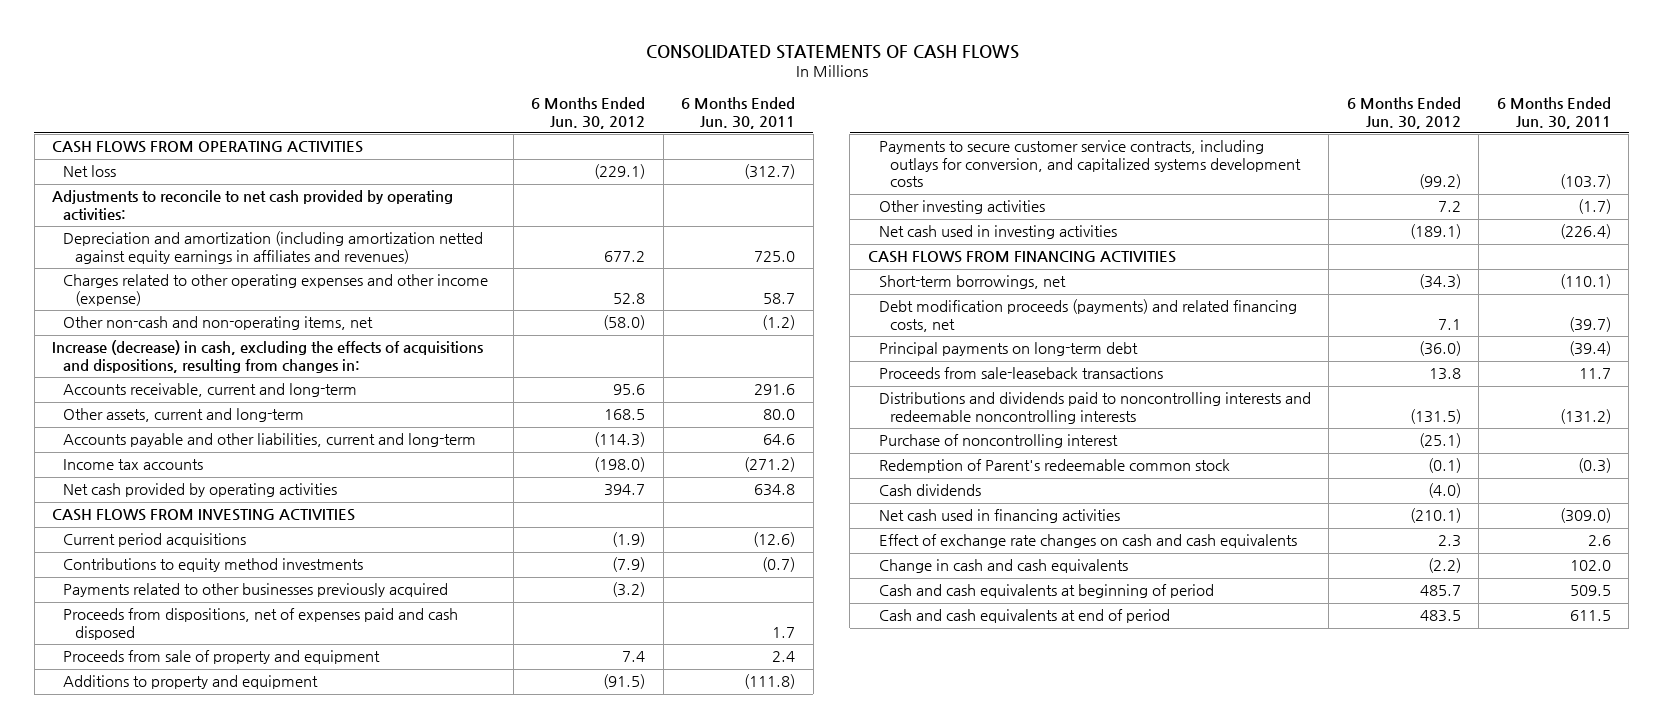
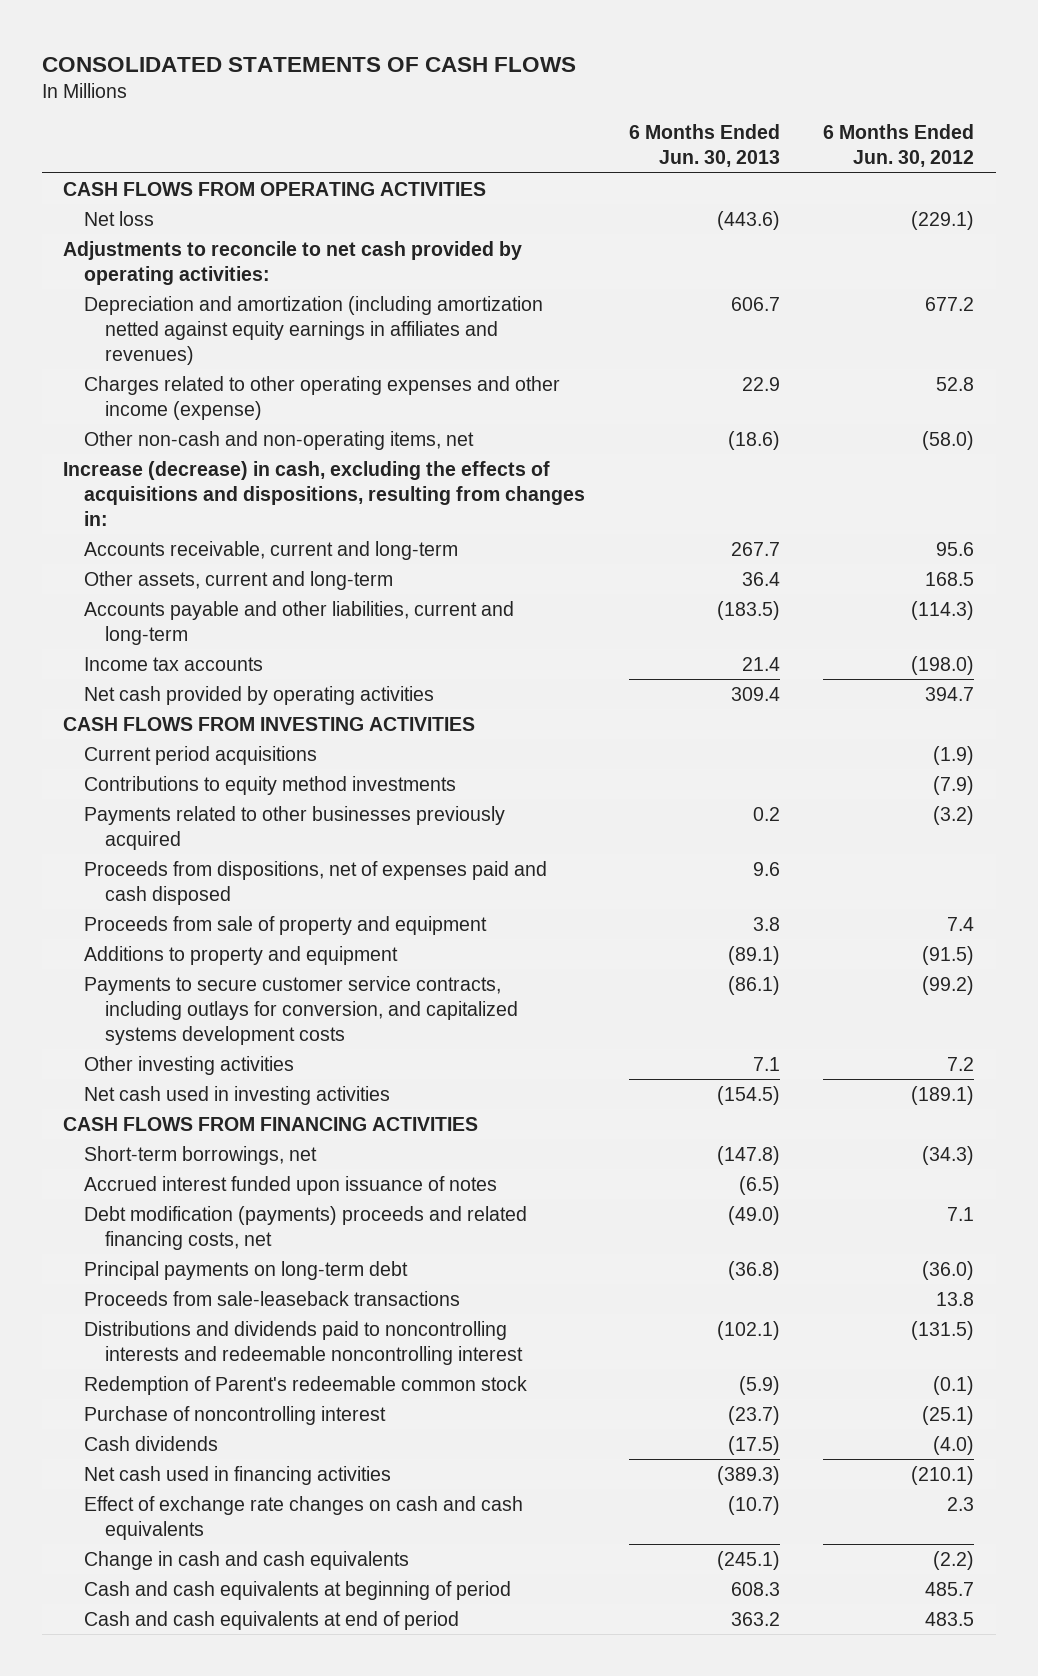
[681,97,796,129] 6 Months Ended Jun. 30, 2011 -> none
none -> [628,124,780,168] 6 Months Ended Jun. 30, 2013
none -> [84,1175,498,1195] Accrued interest funded upon issuance of notes
[878,299,1297,332] Debt modification proceeds (payments) and related financing costs, net -> [84,1205,528,1250] Debt modification (payments) proceeds and related financing costs, net
[878,392,1311,424] Distributions and dividends paid to noncontrolling interests and redeemable noncontrolling interests -> [84,1320,523,1365] Distributions and dividends paid to noncontrolling interests and redeemable noncontrolling interest
[878,434,1118,449] Purchase of noncontrolling interest -> [84,1405,387,1425] Purchase of noncontrolling interest

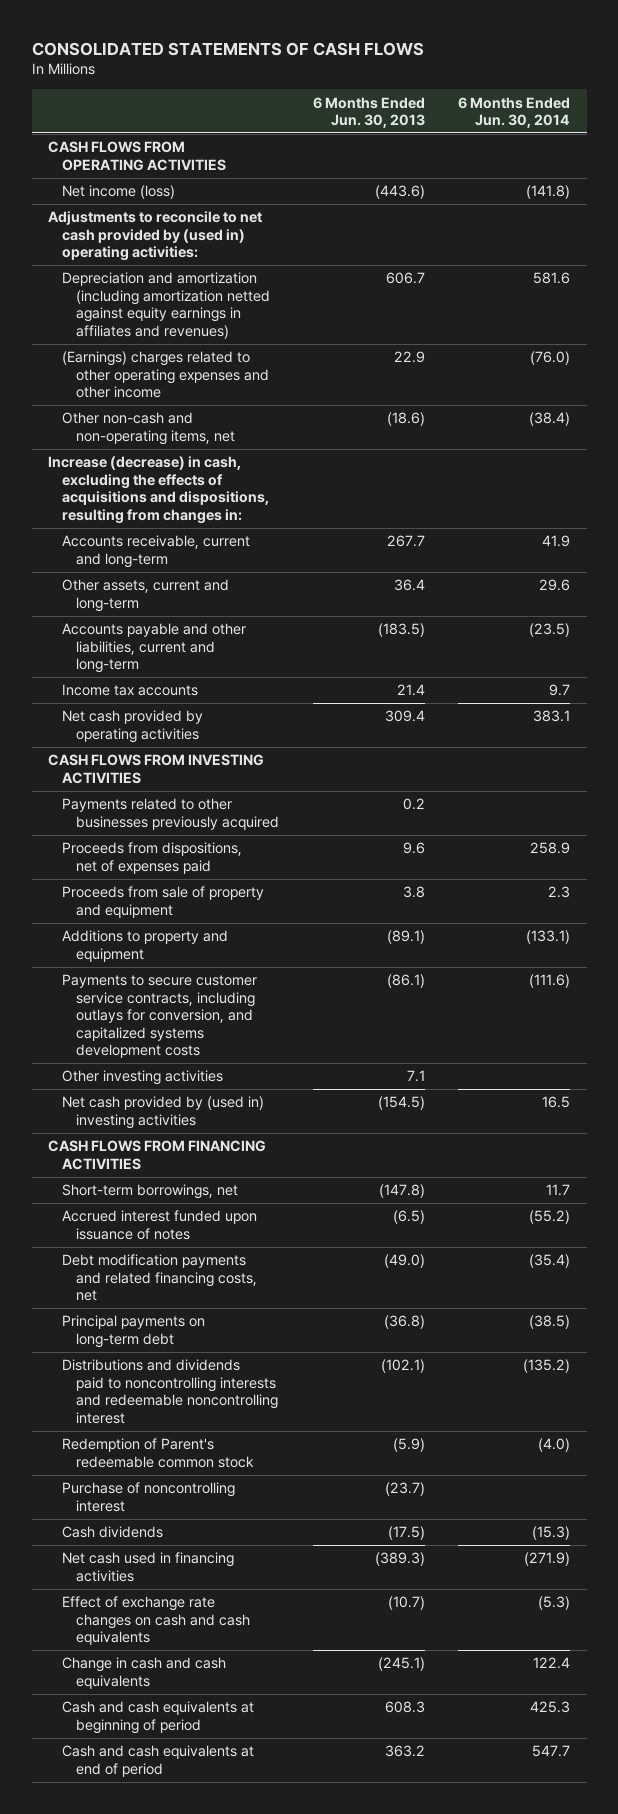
[823,124,975,168] 6 Months Ended Jun. 30, 2012 -> none
none -> [458,96,571,128] 6 Months Ended Jun. 30, 2014
[84,210,155,226] Net loss -> [62,185,176,200] Net income (loss)
[63,240,523,285] Adjustments to reconcile to net cash provided by operating activities: -> [48,211,263,262] Adjustments to reconcile to net cash provided by (used in) operating activities:
[84,375,561,420] Charges related to other operating expenses and other income (expense) -> [62,351,270,399] (Earnings) charges related to other operating expenses and other income
[84,745,318,765] Current period acquisitions -> none
[84,775,457,795] Contributions to equity method investments -> none
[84,860,548,905] Proceeds from dispositions, net of expenses paid and cash disposed -> [62,842,243,874] Proceeds from dispositions, net of expenses paid
[84,1085,391,1105] Net cash used in investing activities -> [62,1096,265,1129] Net cash provided by (used in) investing activities
[84,1205,528,1250] Debt modification (payments) proceeds and related financing costs, net -> [62,1254,258,1302] Debt modification payments and related financing costs, net
[84,1290,461,1306] Proceeds from sale-leaseback transactions -> none

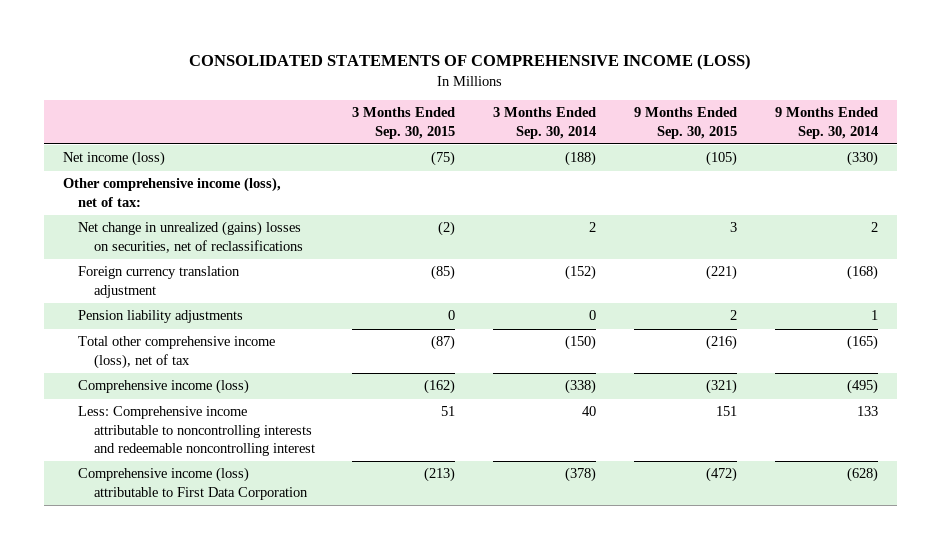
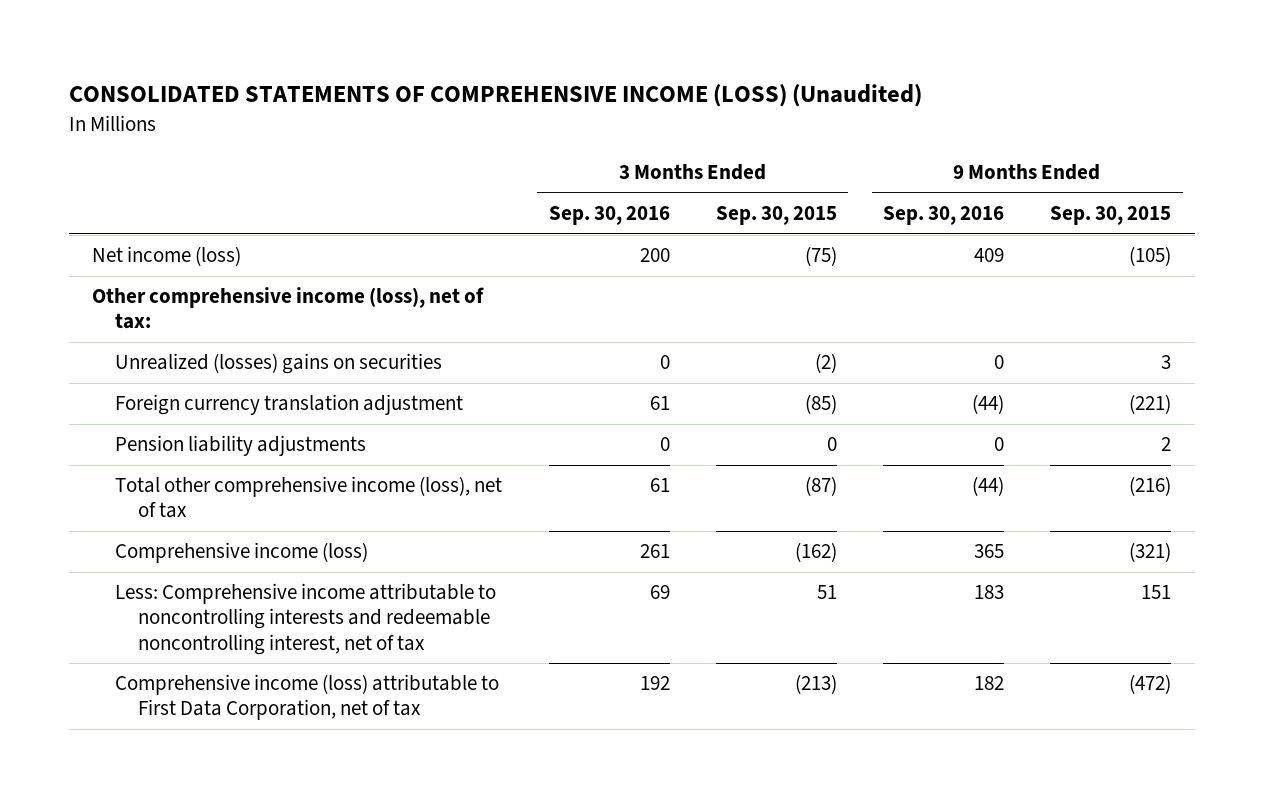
[189,54,752,71] CONSOLIDATED STATEMENTS OF COMPREHENSIVE INCOME (LOSS) -> [69,84,923,108] CONSOLIDATED STATEMENTS OF COMPREHENSIVE INCOME (LOSS) (Unaudited)
[493,107,597,139] 3 Months Ended Sep. 30, 2014 -> none
[774,107,878,139] 9 Months Ended Sep. 30, 2014 -> none
none -> [548,206,670,226] Sep. 30, 2016
none -> [883,206,1005,226] Sep. 30, 2016
[78,221,303,253] Net change in unrealized (gains) losses on securities, net of reclassifications -> [115,353,443,375] Unrealized (losses) gains on securities
[78,406,315,457] Less: Comprehensive income attributable to noncontrolling interests and redeemable noncontrolling interest -> [115,583,497,655] Less: Comprehensive income attributable to noncontrolling interests and redeemable noncontrolling interest, net of tax
[78,467,308,500] Comprehensive income (loss) attributable to First Data Corporation -> [115,674,500,721] Comprehensive income (loss) attributable to First Data Corporation, net of tax

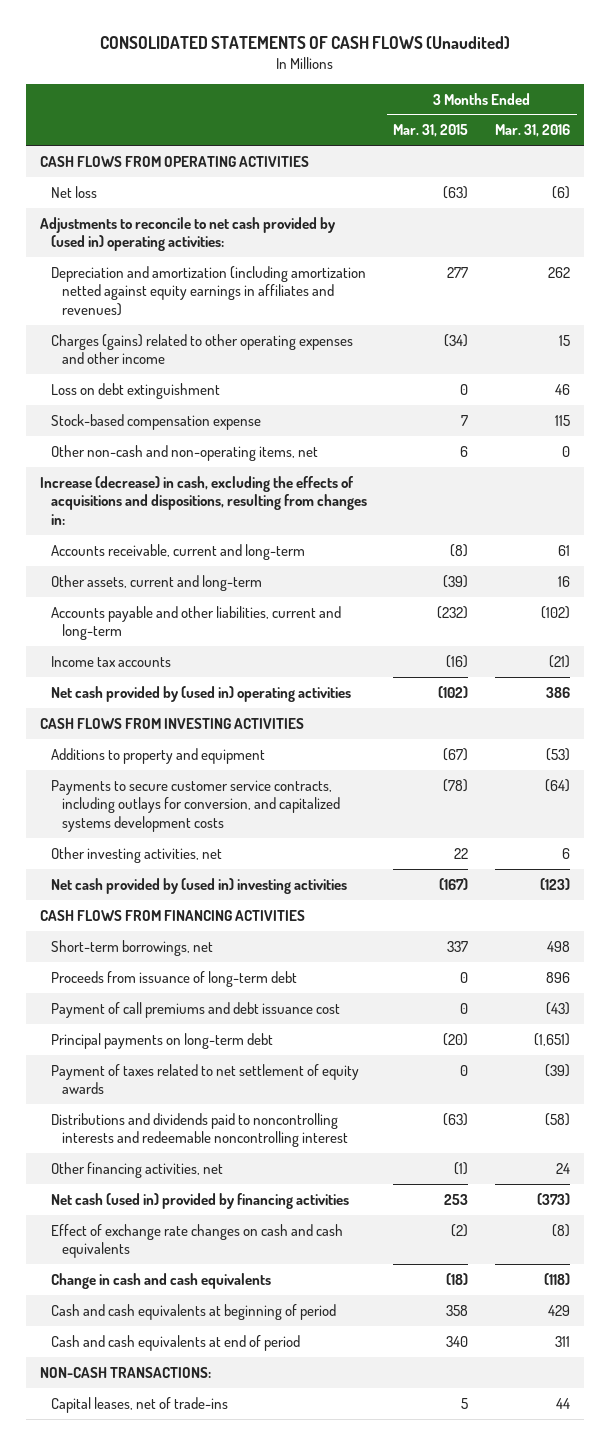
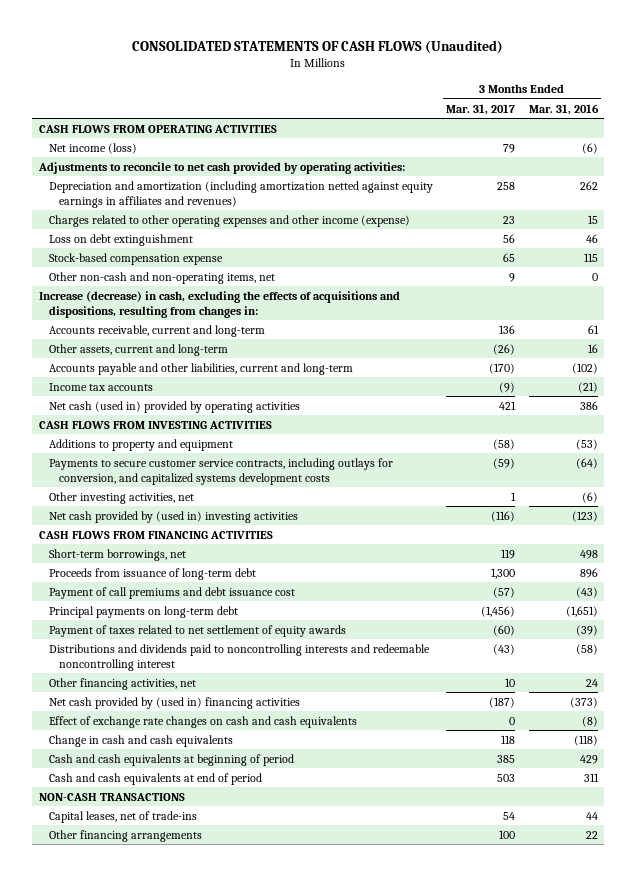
[393,124,469,138] Mar. 31, 2015 -> none
none -> [446,103,516,115] Mar. 31, 2017
[50,185,97,198] Net loss -> [49,142,138,154] Net income (loss)
[39,216,336,252] Adjustments to reconcile to net cash provided by (used in) operating activities: -> [37,161,405,174] Adjustments to reconcile to net cash provided by operating activities:
[50,333,353,365] Charges (gains) related to other operating expenses and other income -> [49,214,411,227] Charges related to other operating expenses and other income (expense)
[50,685,351,702] Net cash provided by (used in) operating activities -> [49,400,301,413] Net cash (used in) provided by operating activities
[562,847,571,859] 6 -> [581,491,598,503] (6)
[50,1192,349,1209] Net cash (used in) provided by financing activities -> [49,696,301,709] Net cash provided by (used in) financing activities
[39,1366,211,1378] NON-CASH TRANSACTIONS: -> [38,792,185,801] NON-CASH TRANSACTIONS
none -> [49,829,203,842] Other financing arrangements

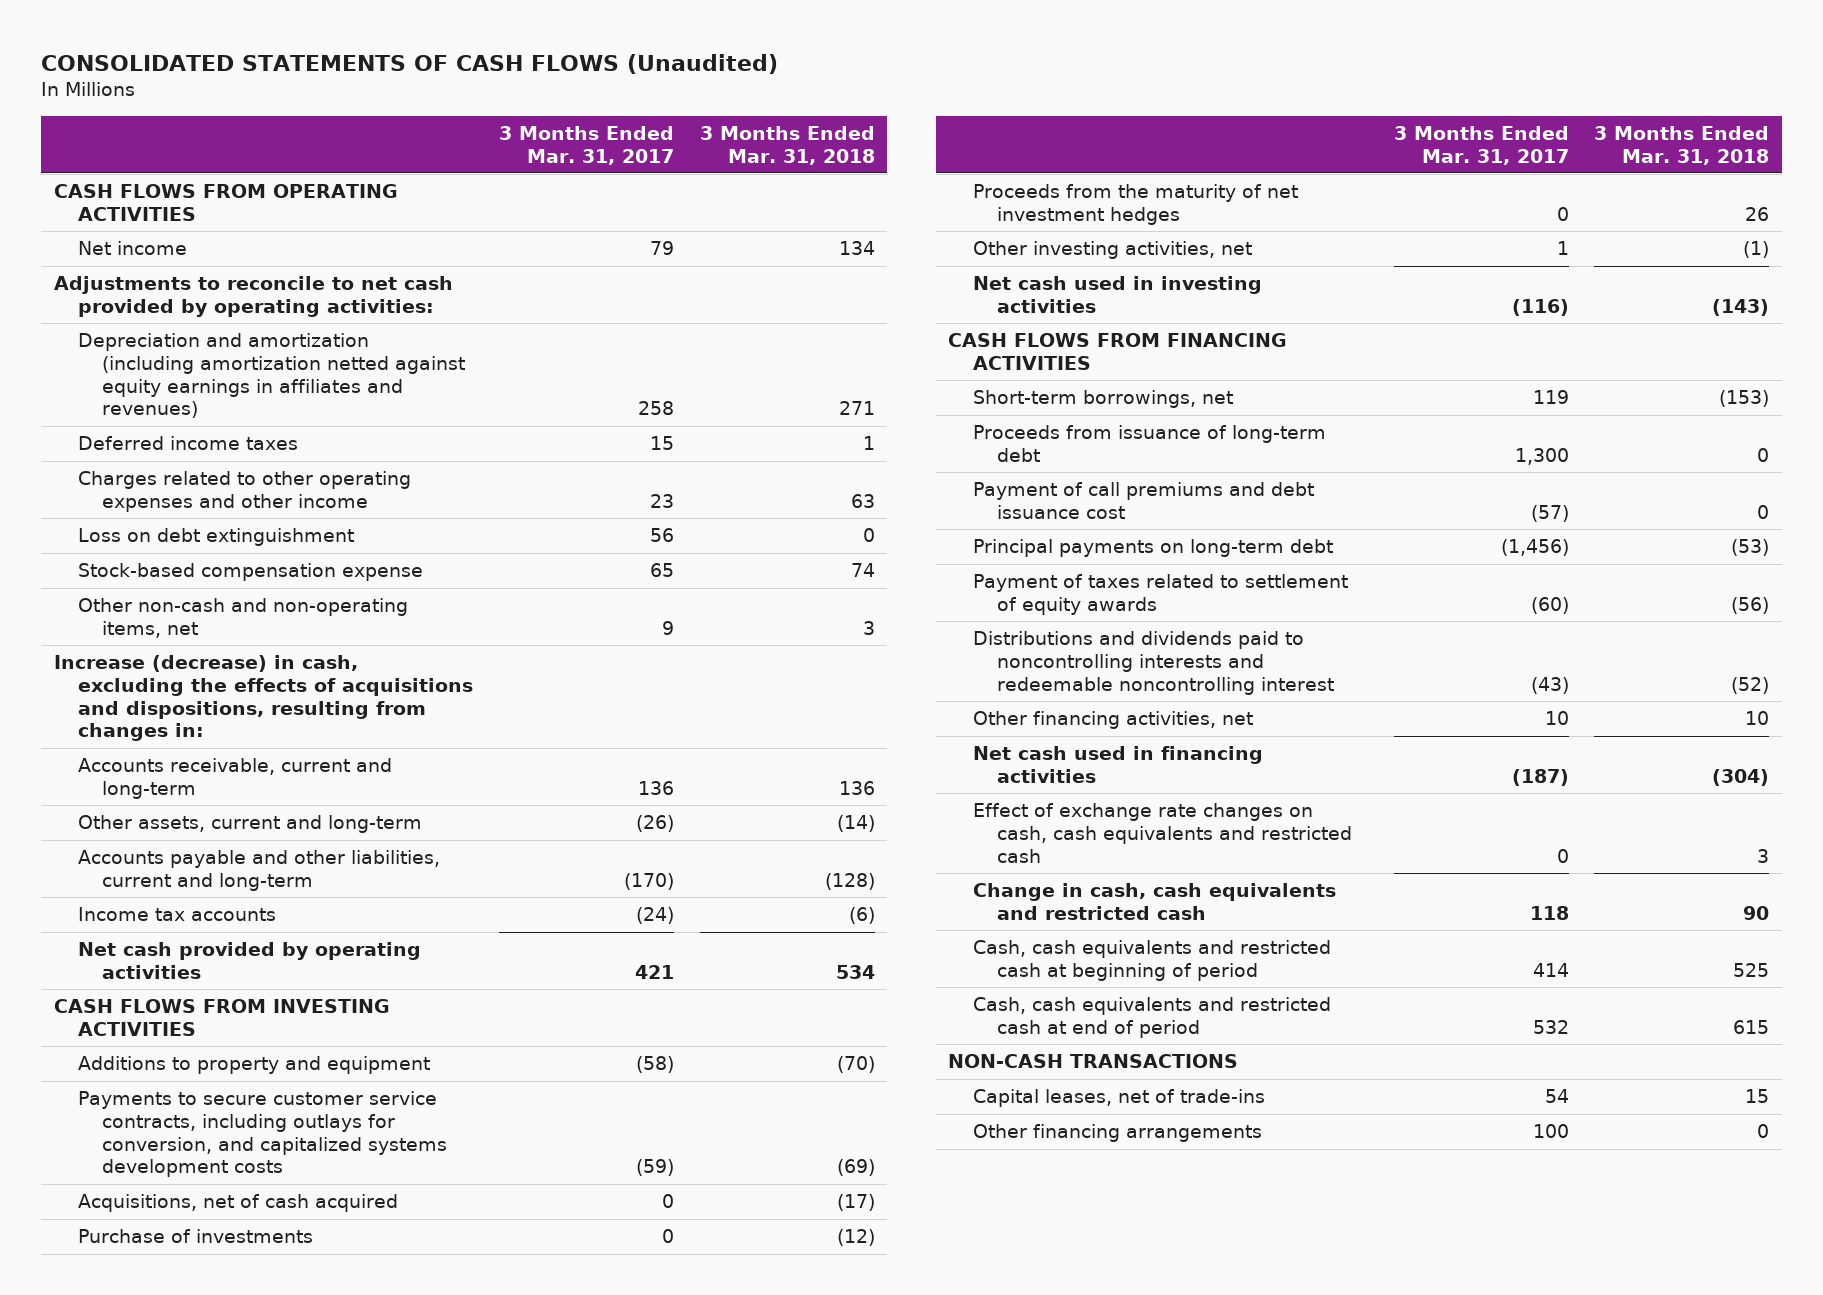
[528,103,599,115] Mar. 31, 2016 -> none
none -> [699,126,875,165] 3 Months Ended Mar. 31, 2018
[49,142,138,154] Net income (loss) -> [77,241,187,256] Net income
none -> [77,436,298,451] Deferred income taxes
[49,214,411,227] Charges related to other operating expenses and other income (expense) -> [77,471,411,513] Charges related to other operating expenses and other income
[499,381,516,393] (9) -> [635,907,674,925] (24)
[49,400,301,413] Net cash (used in) provided by operating activities -> [77,942,421,980] Net cash provided by operating activities
none -> [77,1194,398,1213] Acquisitions, net of cash acquired
none -> [77,1229,313,1244] Purchase of investments
none -> [972,184,1298,226] Proceeds from the maturity of net investment hedges
[49,510,299,523] Net cash provided by (used in) investing activities -> [972,276,1262,314] Net cash used in investing activities
[49,624,347,637] Payment of taxes related to net settlement of equity awards -> [972,574,1348,616] Payment of taxes related to settlement of equity awards
[49,696,301,709] Net cash provided by (used in) financing activities -> [972,746,1263,784] Net cash used in financing activities
[49,715,358,728] Effect of exchange rate changes on cash and cash equivalents -> [972,803,1352,863] Effect of exchange rate changes on cash, cash equivalents and restricted cash
[49,734,234,747] Change in cash and cash equivalents -> [972,883,1336,921] Change in cash, cash equivalents and restricted cash
[49,753,295,766] Cash and cash equivalents at beginning of period -> [972,940,1331,982] Cash, cash equivalents and restricted cash at beginning of period
[497,754,516,763] 385 -> [1532,963,1569,978] 414
[49,772,263,785] Cash and cash equivalents at end of period -> [972,997,1331,1039] Cash, cash equivalents and restricted cash at end of period
[497,773,516,782] 503 -> [1532,1020,1569,1035] 532

